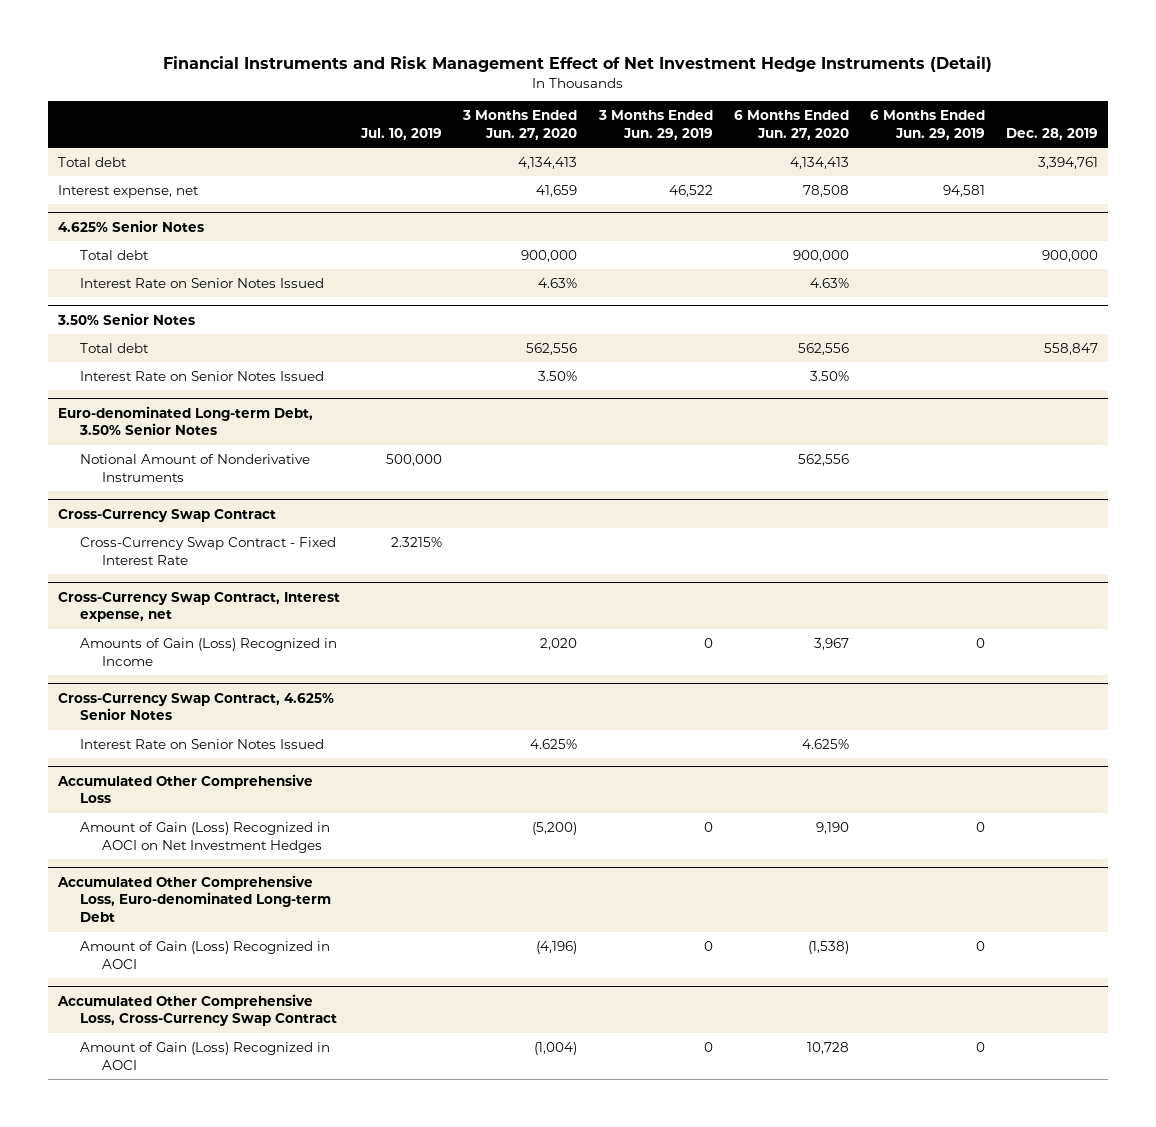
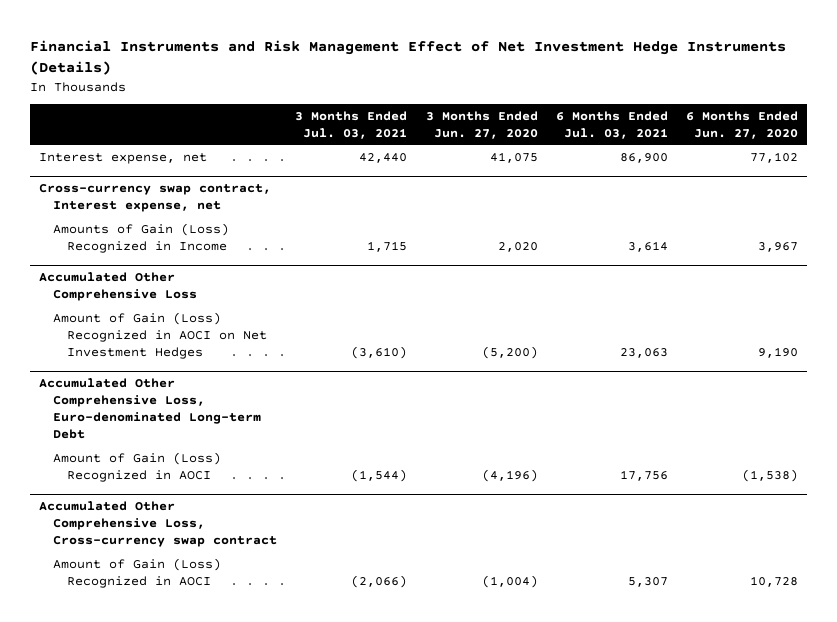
[163,56,993,73] Financial Instruments and Risk Management Effect of Net Investment Hedge Instruments (Detail) -> [30,40,787,76] Financial Instruments and Risk Management Effect of Net Investment Hedge Instruments (Details)
[360,128,443,141] Jul. 10, 2019 -> none
[597,110,713,141] 3 Months Ended Jun. 29, 2019 -> none
[869,110,985,141] 6 Months Ended Jun. 29, 2019 -> none
[1005,128,1098,141] Dec. 28, 2019 -> none
none -> [295,110,408,139] 3 Months Ended Jul. 03, 2021
none -> [555,110,668,139] 6 Months Ended Jul. 03, 2021
[58,156,128,167] Total debt -> none
[58,219,205,232] 4.625% Senior Notes -> none
[80,249,150,260] Total debt -> none
[80,277,325,288] Interest Rate on Senior Notes Issued -> none
[57,312,196,325] 3.50% Senior Notes -> none
[80,342,150,353] Total debt -> none
[80,370,325,381] Interest Rate on Senior Notes Issued -> none
[58,405,314,436] Euro-denominated Long-term Debt, 3.50% Senior Notes -> none
[80,453,311,482] Notional Amount of Nonderivative Instruments -> none
[58,508,277,522] Cross-Currency Swap Contract -> none
[80,536,337,565] Cross-Currency Swap Contract - Fixed Interest Rate -> none
[536,184,578,197] 41,659 -> [489,151,538,163] 41,075
[802,184,849,197] 78,508 -> [750,151,799,163] 77,102
[58,591,341,623] Cross-Currency Swap Contract, Interest expense, net -> [39,184,272,213] Cross-currency swap contract, Interest expense, net
[58,692,335,721] Cross-Currency Swap Contract, 4.625% Senior Notes -> none
[80,738,325,749] Interest Rate on Senior Notes Issued -> none
[57,993,338,1027] Accumulated Other Comprehensive Loss, Cross-Currency Swap Contract -> [39,501,278,548] Accumulated Other Comprehensive Loss, Cross-currency swap contract

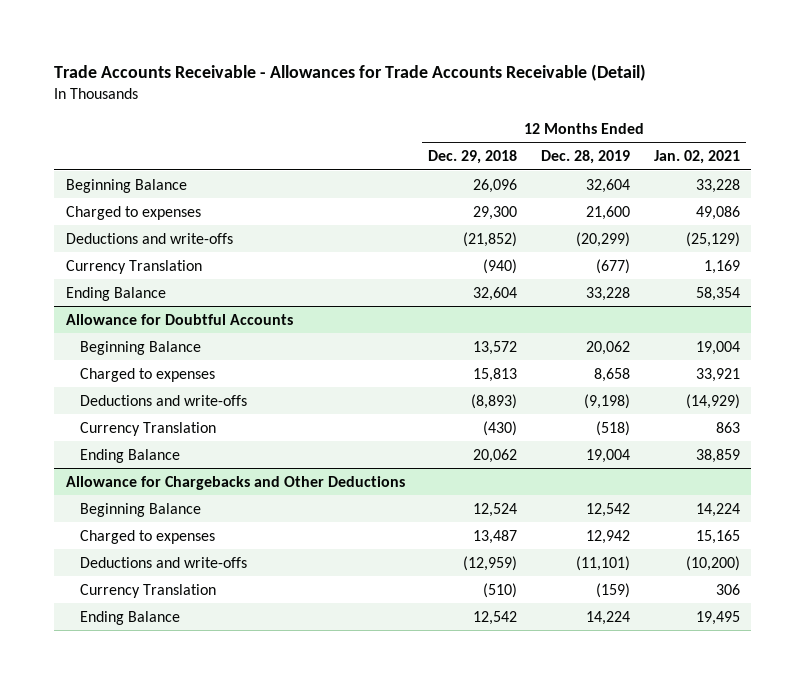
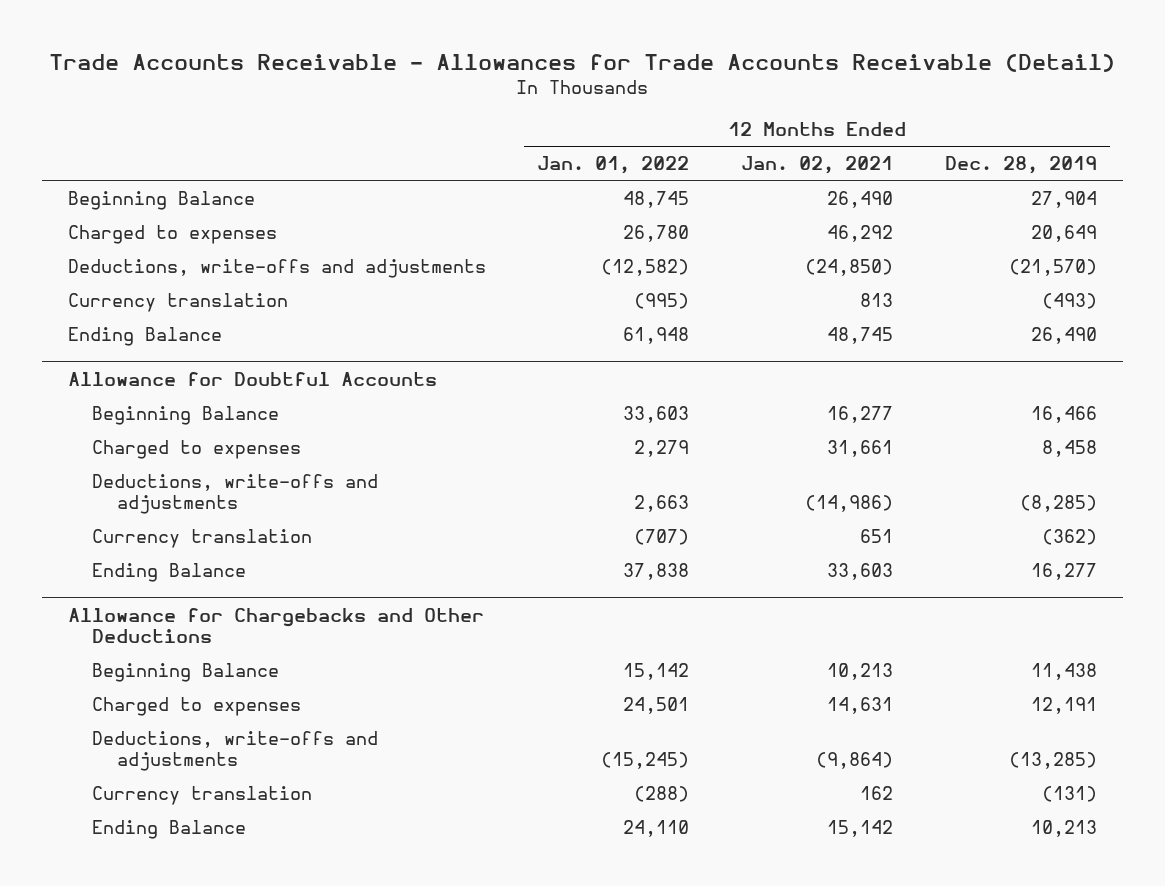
[428,150,518,165] Dec. 29, 2018 -> none
none -> [537,156,690,175] Jan. 01, 2022
[585,178,630,193] 32,604 -> [1030,190,1097,208] 27,904
[695,178,740,193] 33,228 -> [827,190,894,208] 26,490
[585,205,630,220] 21,600 -> [1030,224,1097,242] 20,649
[695,205,740,220] 49,086 -> [827,224,894,242] 46,292
[65,232,233,244] Deductions and write-offs -> [67,258,486,278] Deductions, write-offs and adjustments
[575,231,630,247] (20,299) -> [1008,258,1097,276] (21,570)
[685,231,740,247] (25,129) -> [805,258,894,276] (24,850)
[65,259,202,274] Currency Translation -> [67,292,288,312] Currency translation
[595,258,630,274] (677) -> [1041,292,1097,309] (493)
[703,259,740,274] 1,169 -> [860,292,894,307] 813
[585,286,630,301] 33,228 -> [1030,326,1097,344] 26,490
[695,286,740,301] 58,354 -> [827,326,894,344] 48,745
[585,340,630,355] 20,062 -> [1030,405,1097,423] 16,466
[695,340,740,355] 19,004 -> [827,405,894,423] 16,277
[593,367,630,382] 8,658 -> [1041,439,1097,457] 8,458
[695,367,740,382] 33,921 -> [827,439,894,457] 31,661
[80,394,248,406] Deductions and write-offs -> [92,473,379,515] Deductions, write-offs and adjustments
[583,393,630,409] (9,198) -> [1019,495,1097,513] (8,285)
[685,393,740,409] (14,929) -> [805,495,894,513] (14,986)
[80,421,217,436] Currency Translation -> [92,528,313,548] Currency translation
[595,420,630,436] (518) -> [1041,528,1097,545] (362)
[715,421,740,433] 863 -> [860,528,894,543] 651
[585,448,630,463] 19,004 -> [1030,562,1097,580] 16,277
[695,448,740,463] 38,859 -> [827,562,894,580] 33,603
[585,502,630,517] 12,542 -> [1030,662,1097,680] 11,438
[695,502,740,517] 14,224 -> [827,662,894,680] 10,213
[585,529,630,544] 12,942 -> [1030,696,1097,714] 12,191
[695,529,740,544] 15,165 -> [827,696,894,714] 14,631
[80,556,248,568] Deductions and write-offs -> [92,730,379,772] Deductions, write-offs and adjustments
[575,555,630,571] (11,101) -> [1008,752,1097,770] (13,285)
[685,555,740,571] (10,200) -> [816,752,894,770] (9,864)
[80,583,217,598] Currency Translation -> [92,785,313,805] Currency translation
[595,582,630,598] (159) -> [1041,785,1097,802] (131)
[715,583,740,595] 306 -> [860,785,894,800] 162
[585,610,630,625] 14,224 -> [1030,819,1097,837] 10,213
[695,610,740,625] 19,495 -> [827,819,894,837] 15,142

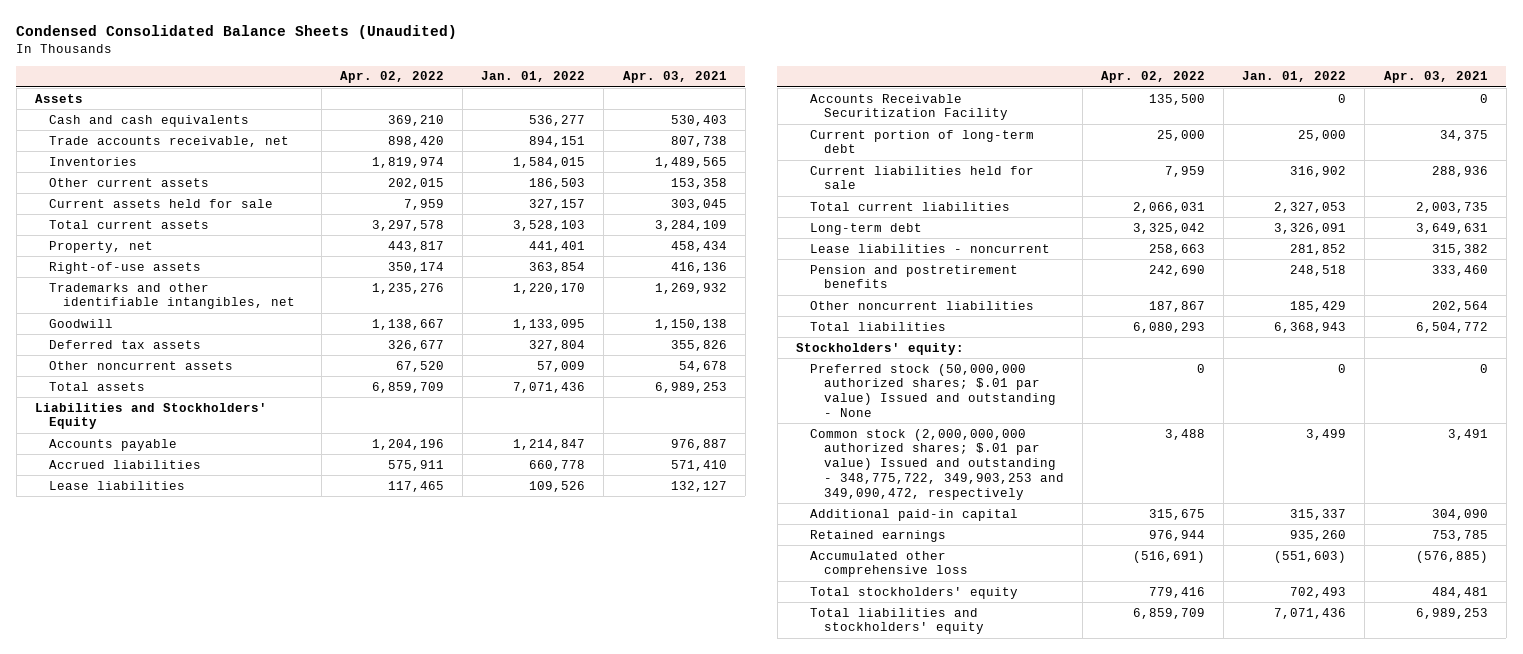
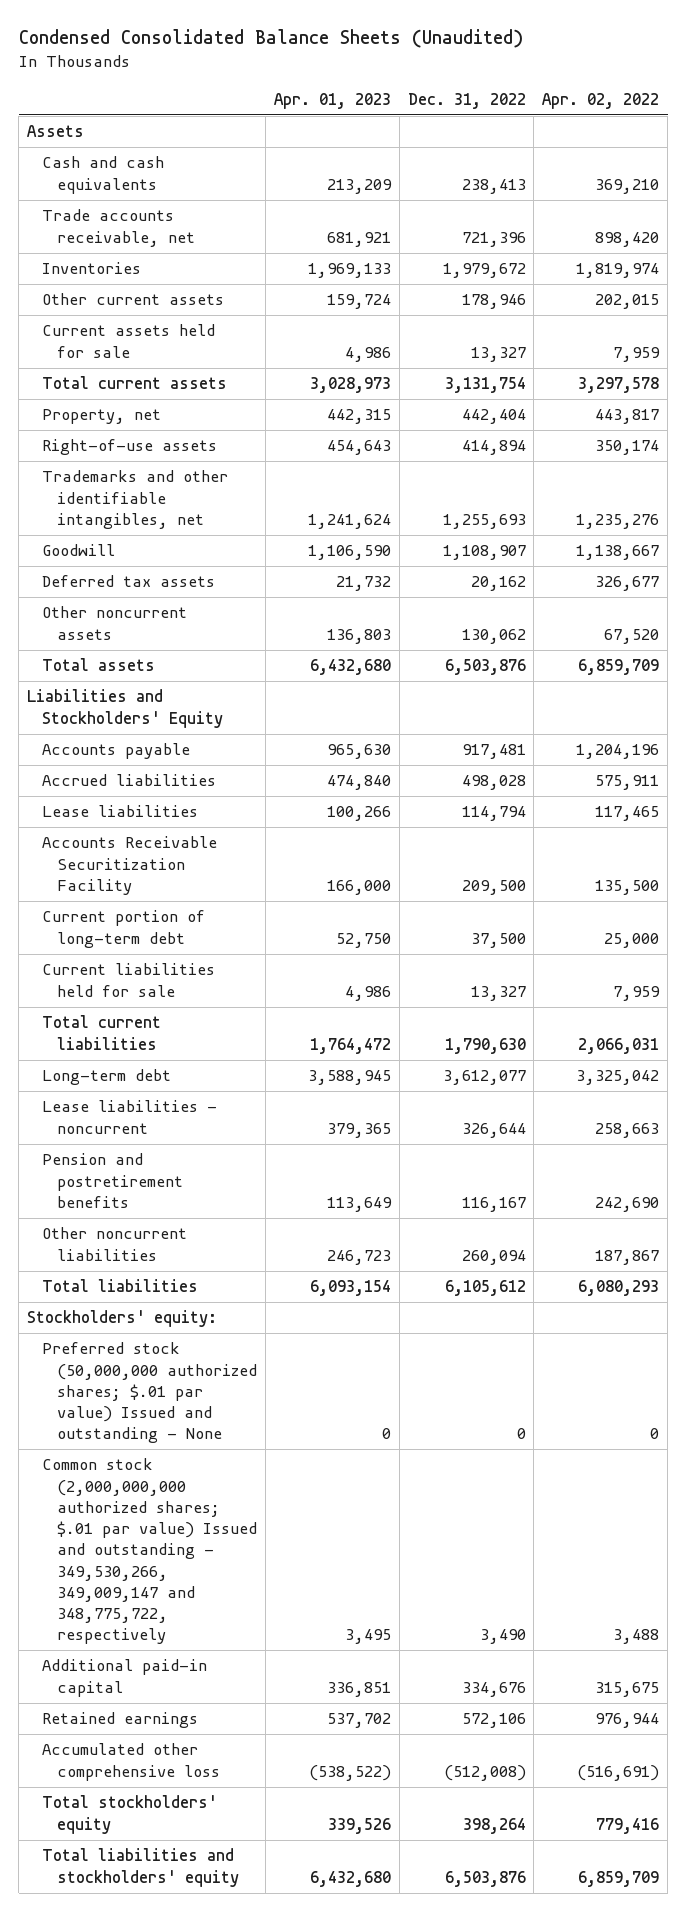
[481,71,586,83] Jan. 01, 2022 -> none
[622,71,727,84] Apr. 03, 2021 -> none
none -> [273,92,391,109] Apr. 01, 2023
none -> [407,92,526,109] Dec. 31, 2022
[809,428,1064,501] Common stock (2,000,000,000 authorized shares; $.01 par value) Issued and outstanding - 348,775,722, 349,903,253 and 349,090,472, respectively -> [42,1458,258,1645] Common stock (2,000,000,000 authorized shares; $.01 par value) Issued and outstanding - 349,530,266, 349,009,147 and 348,775,722, respectively

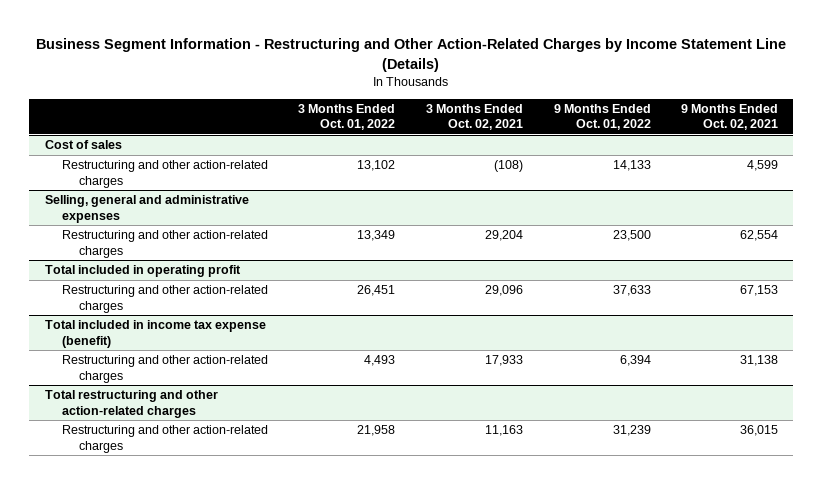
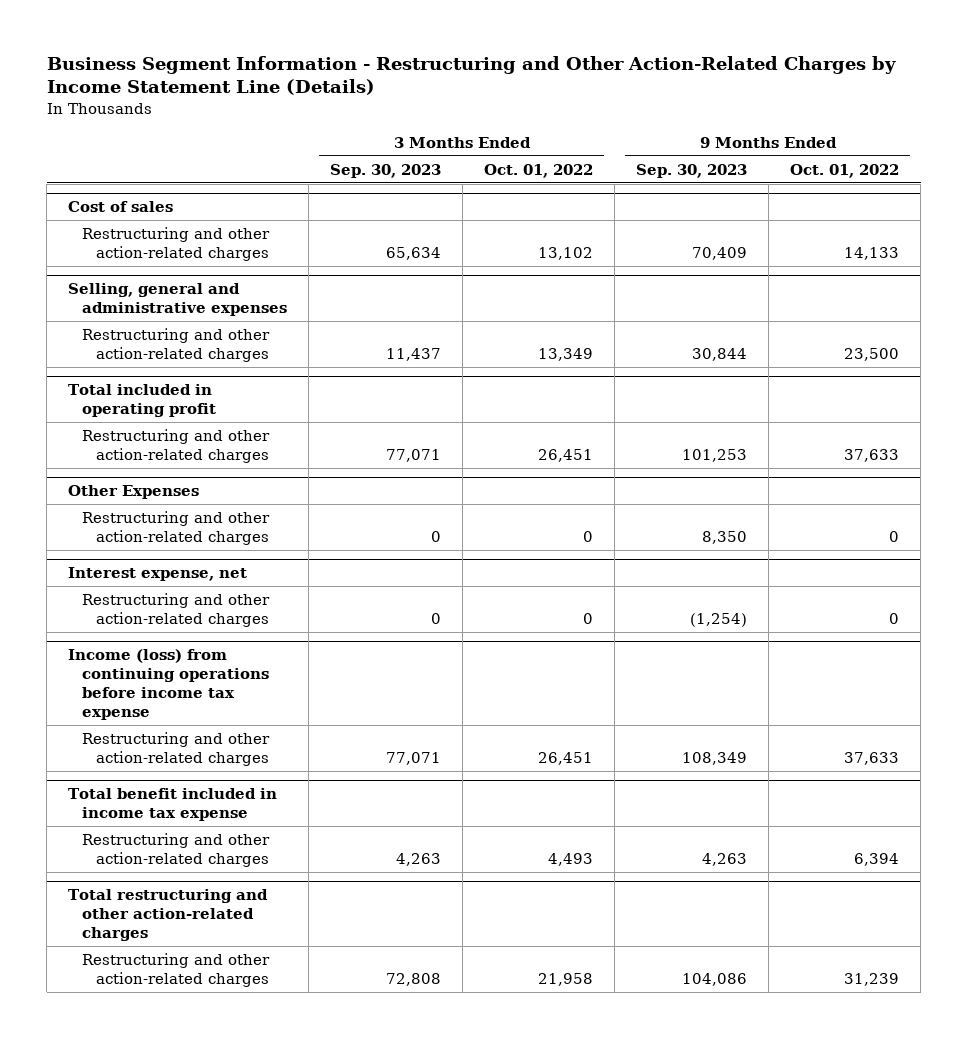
[425,103,523,131] 3 Months Ended Oct. 02, 2021 -> none
[681,103,779,131] 9 Months Ended Oct. 02, 2021 -> none
none -> [330,163,442,178] Sep. 30, 2023
none -> [636,163,748,178] Sep. 30, 2023
none -> [68,485,200,500] Other Expenses
none -> [82,510,271,545] Restructuring and other action-related charges
none -> [68,567,248,582] Interest expense, net
none -> [82,592,271,627] Restructuring and other action-related charges
none -> [68,649,270,721] Income (loss) from continuing operations before income tax expense
none -> [82,731,271,766] Restructuring and other action-related charges
[44,320,266,348] Total included in income tax expense (benefit) -> [68,788,278,822] Total benefit included in income tax expense

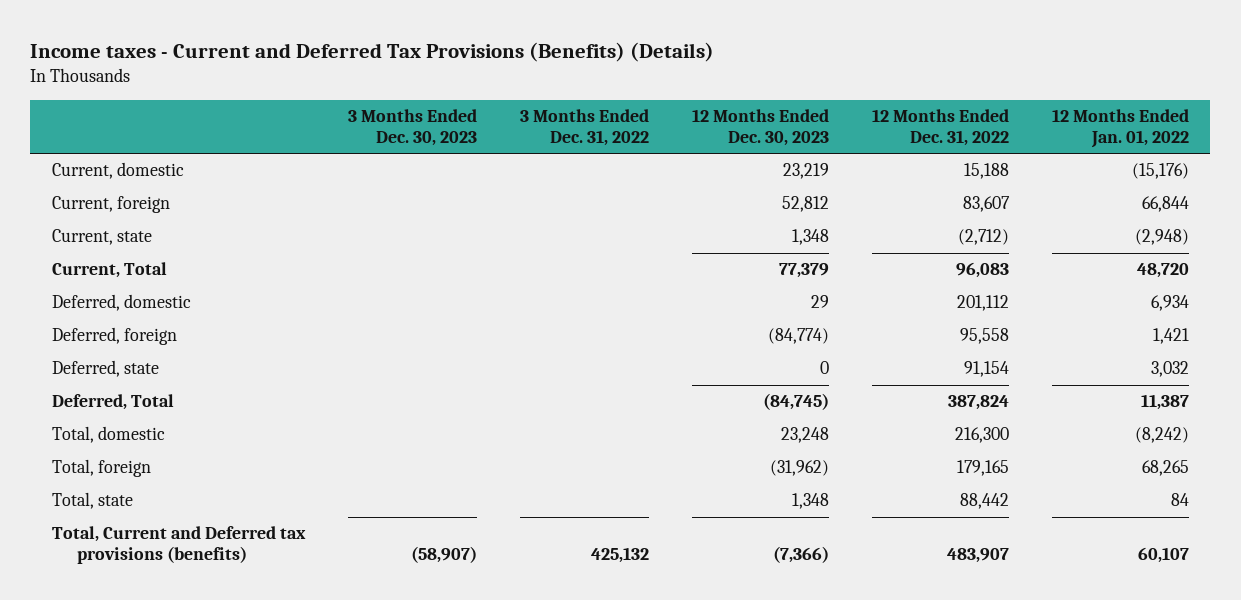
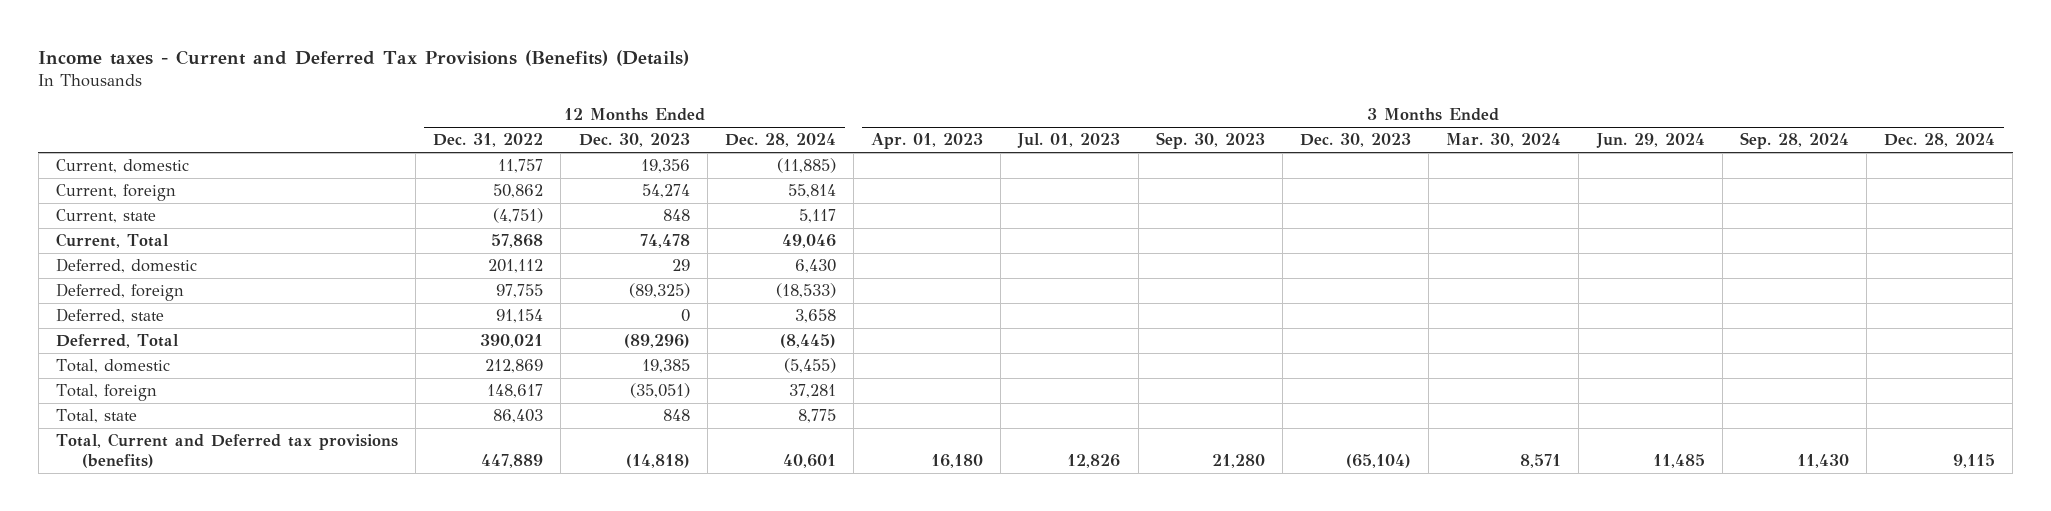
[519,109,649,146] 3 Months Ended Dec. 31, 2022 -> none
[1051,109,1189,148] 12 Months Ended Jan. 01, 2022 -> none
none -> [724,133,836,148] Dec. 28, 2024
none -> [871,133,984,150] Apr. 01, 2023
none -> [1017,133,1121,149] Jul. 01, 2023
none -> [1155,132,1265,150] Sep. 30, 2023
none -> [1446,133,1562,148] Mar. 30, 2024
none -> [1595,133,1705,149] Jun. 29, 2024
none -> [1739,132,1849,150] Sep. 28, 2024
none -> [1884,133,1996,148] Dec. 28, 2024
[782,163,829,180] 23,219 -> [640,159,690,174] 19,356
[963,163,1009,180] 15,188 -> [498,159,544,174] 11,757
[781,196,829,213] 52,812 -> [641,184,690,199] 54,274
[962,196,1010,213] 83,607 -> [493,184,544,199] 50,862
[791,229,829,246] 1,348 -> [662,209,690,222] 848
[957,229,1009,246] (2,712) -> [493,208,544,224] (4,751)
[778,263,829,279] 77,379 -> [639,234,690,249] 74,478
[955,262,1009,279] 96,083 -> [491,234,544,249] 57,868
[767,328,829,345] (84,774) -> [628,283,690,299] (89,325)
[959,328,1009,345] 95,558 -> [496,284,544,299] 97,755
[762,393,829,411] (84,745) -> [623,334,690,349] (89,296)
[947,395,1009,411] 387,824 -> [480,334,544,349] 390,021
[780,427,829,444] 23,248 -> [641,359,690,374] 19,385
[954,427,1009,444] 216,300 -> [485,359,544,374] 212,869
[769,460,829,477] (31,962) -> [629,383,690,399] (35,051)
[956,460,1009,477] 179,165 -> [487,384,544,399] 148,617
[791,493,829,510] 1,348 -> [662,409,690,422] 848
[959,493,1009,510] 88,442 -> [493,409,544,424] 86,403
[410,545,477,563] (58,907) -> [1346,453,1412,468] (65,104)
[772,545,829,563] (7,366) -> [625,453,690,468] (14,818)
[946,547,1009,563] 483,907 -> [481,453,544,468] 447,889

